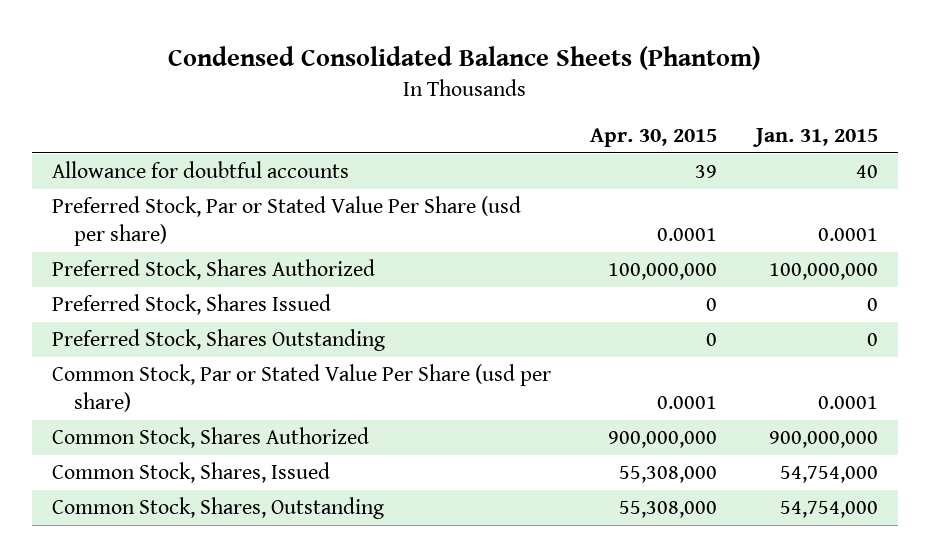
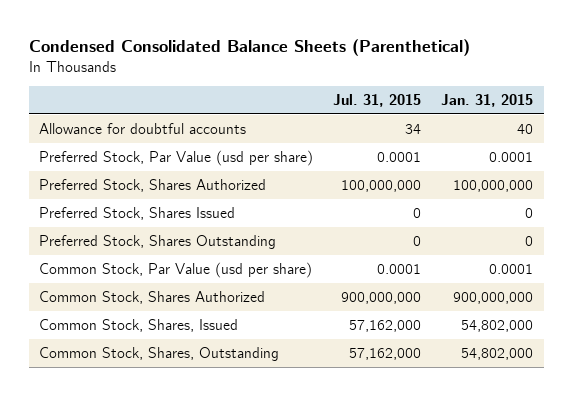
[168,46,762,71] Condensed Consolidated Balance Sheets (Phantom) -> [29,38,471,56] Condensed Consolidated Balance Sheets (Parenthetical)
[590,128,718,148] Apr. 30, 2015 -> none
none -> [333,94,422,108] Jul. 31, 2015
[51,196,521,246] Preferred Stock, Par or Stated Value Per Share (usd per share) -> [39,149,314,166] Preferred Stock, Par Value (usd per share)
[51,364,551,412] Common Stock, Par or Stated Value Per Share (usd per share) -> [39,261,313,278] Common Stock, Par Value (usd per share)
[780,466,879,484] 54,754,000 -> [461,319,534,332] 54,802,000
[780,501,879,519] 54,754,000 -> [461,347,534,360] 54,802,000

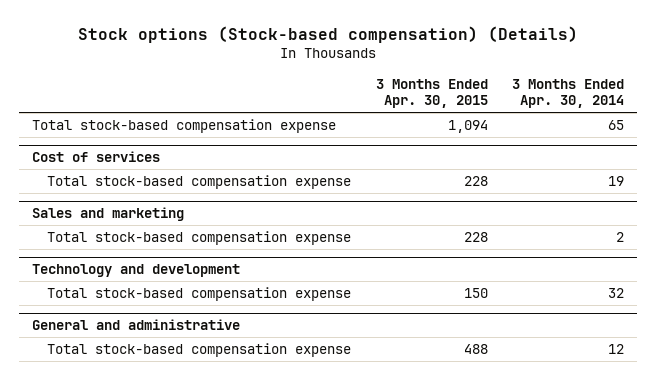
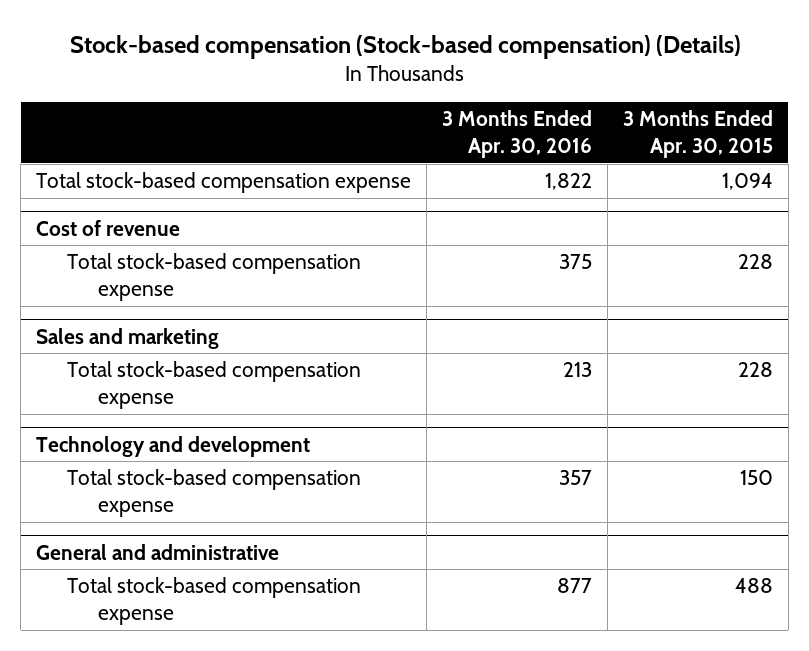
[77,26,578,44] Stock options (Stock-based compensation) (Details) -> [69,35,741,60] Stock-based compensation (Stock-based compensation) (Details)
[512,78,625,109] 3 Months Ended Apr. 30, 2014 -> none
none -> [442,110,593,159] 3 Months Ended Apr. 30, 2016
[31,151,160,163] Cost of services -> [36,219,181,236] Cost of revenue

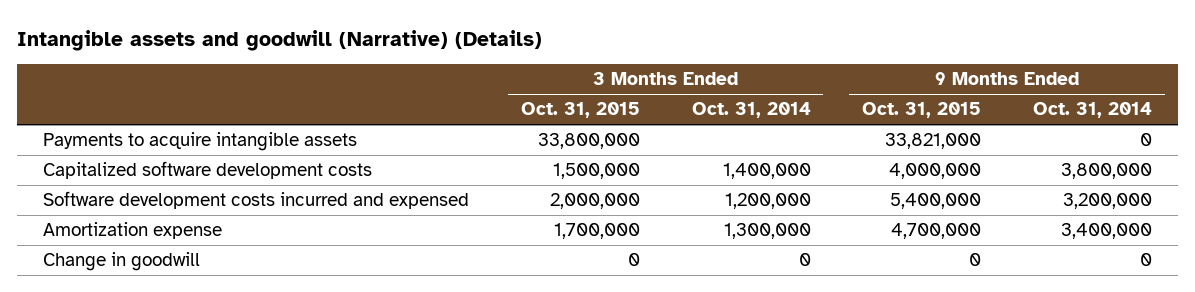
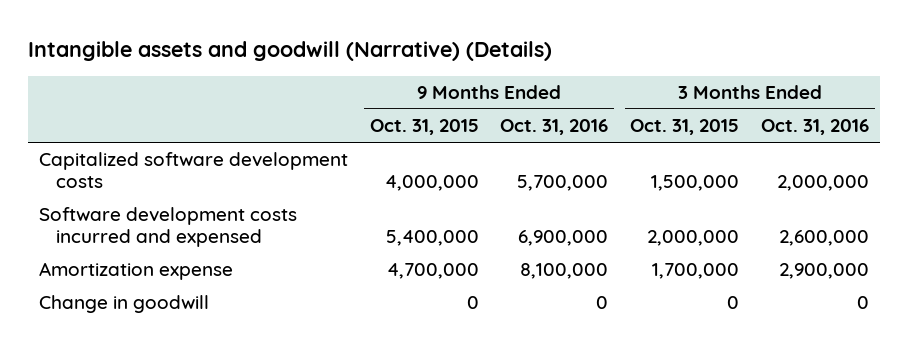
[691,102,811,119] Oct. 31, 2014 -> none
[1033,102,1153,119] Oct. 31, 2014 -> none
none -> [500,119,609,136] Oct. 31, 2016
none -> [761,119,870,136] Oct. 31, 2016
[43,132,358,152] Payments to acquire intangible assets -> none

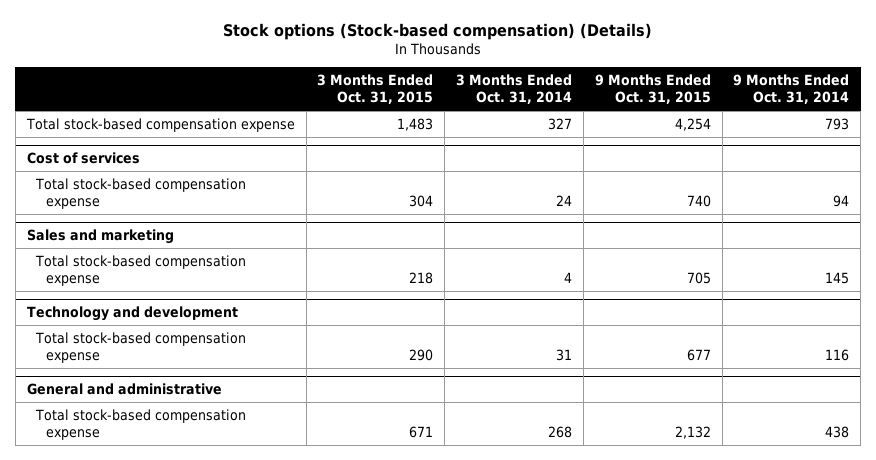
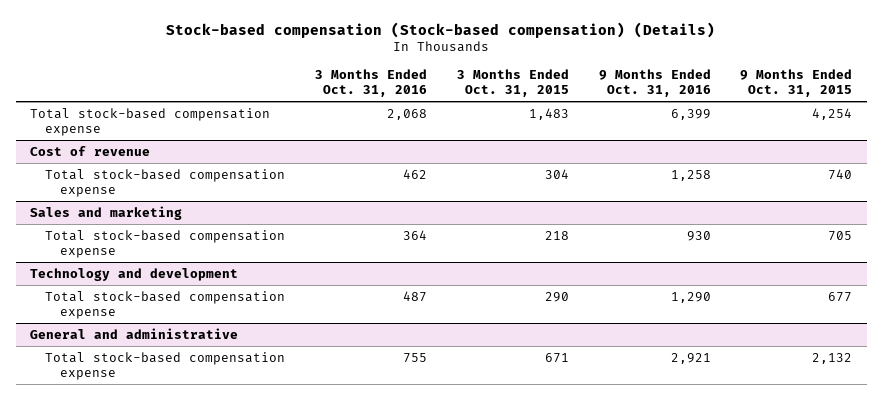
[223,23,653,41] Stock options (Stock-based compensation) (Details) -> [166,21,716,38] Stock-based compensation (Stock-based compensation) (Details)
[456,73,573,105] 3 Months Ended Oct. 31, 2014 -> none
[733,73,850,105] 9 Months Ended Oct. 31, 2014 -> none
none -> [315,69,428,98] 3 Months Ended Oct. 31, 2016
none -> [598,69,711,98] 9 Months Ended Oct. 31, 2016
[26,152,140,165] Cost of services -> [30,145,151,156] Cost of revenue

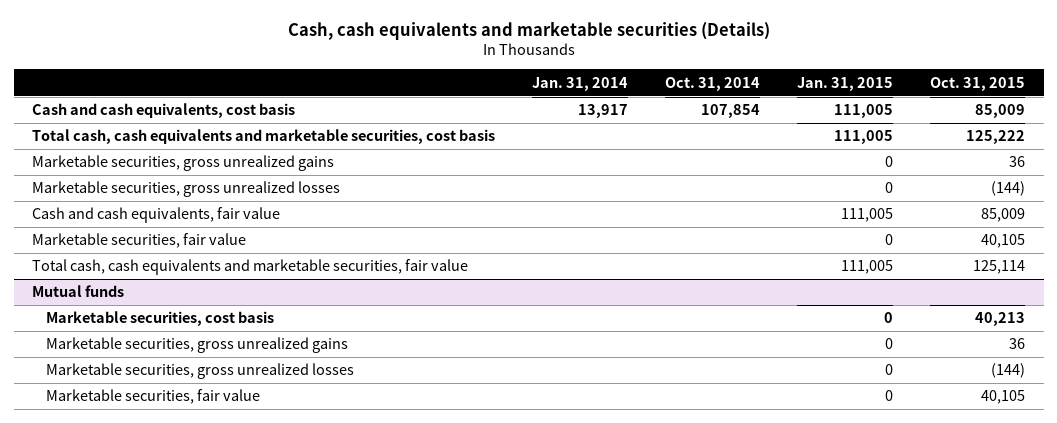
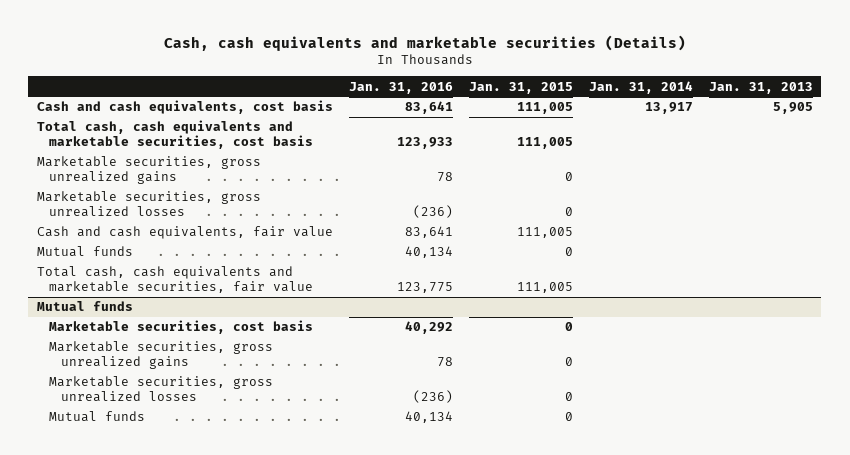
[665,76,761,91] Oct. 31, 2014 -> none
[930,76,1026,91] Oct. 31, 2015 -> none
none -> [348,81,453,94] Jan. 31, 2016
none -> [709,81,814,94] Jan. 31, 2013
[32,233,247,249] Marketable securities, fair value -> [36,246,133,258] Mutual funds
[46,389,261,405] Marketable securities, fair value -> [48,411,145,423] Mutual funds

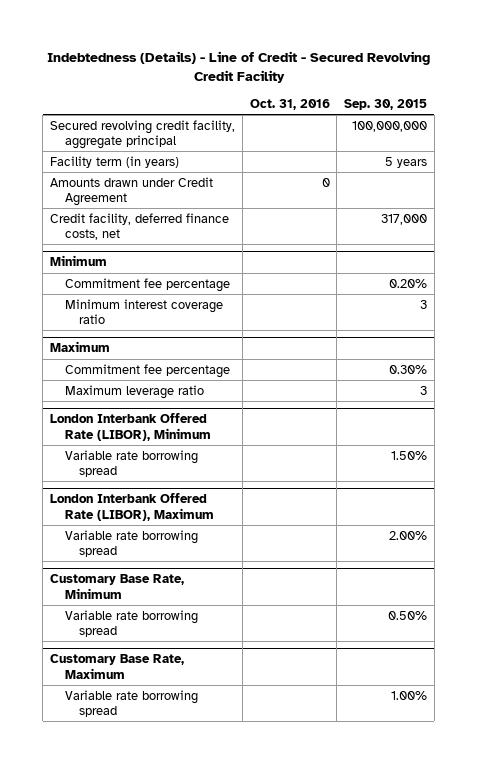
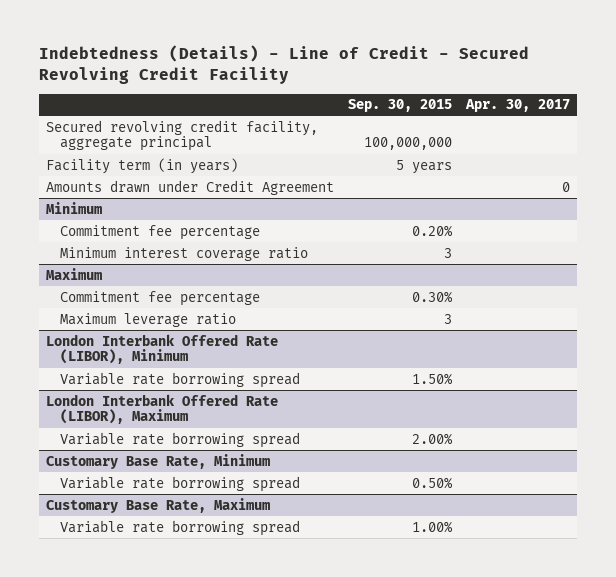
[249,99,330,111] Oct. 31, 2016 -> none
none -> [465,99,571,113] Apr. 30, 2017
[49,212,229,240] Credit facility, deferred finance costs, net -> none

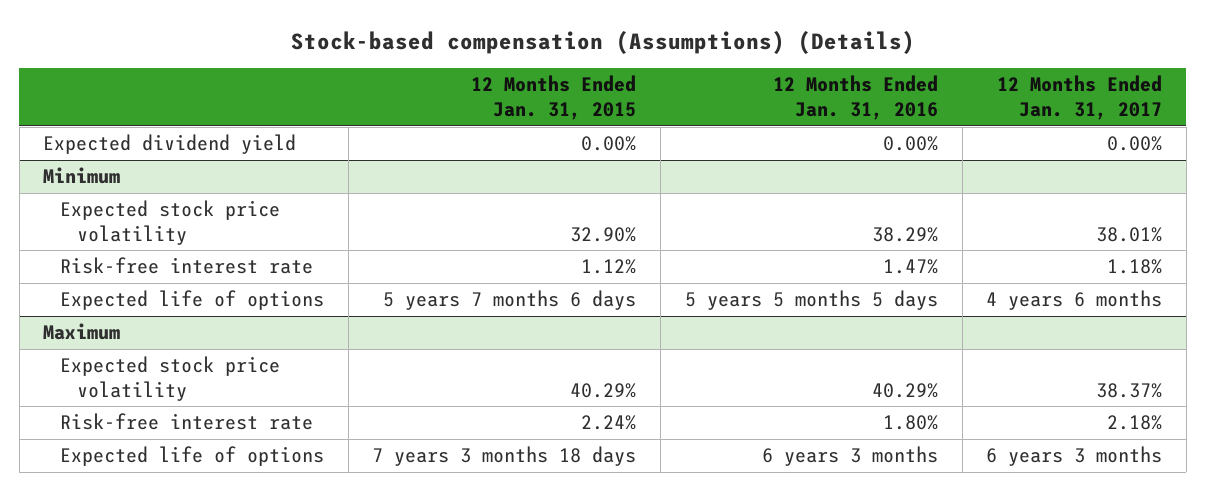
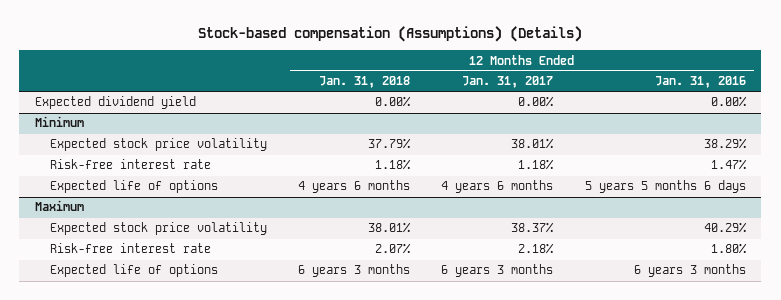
[471,75,637,121] 12 Months Ended Jan. 31, 2015 -> none
none -> [318,76,410,89] Jan. 31, 2018
[684,290,938,311] 5 years 5 months 5 days -> [584,180,746,194] 5 years 5 months 6 days

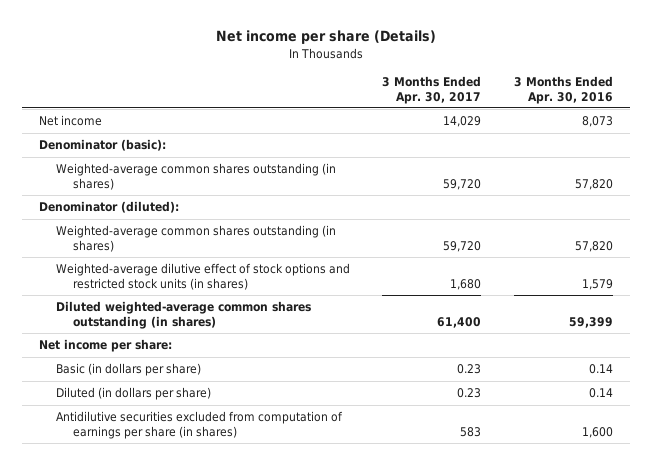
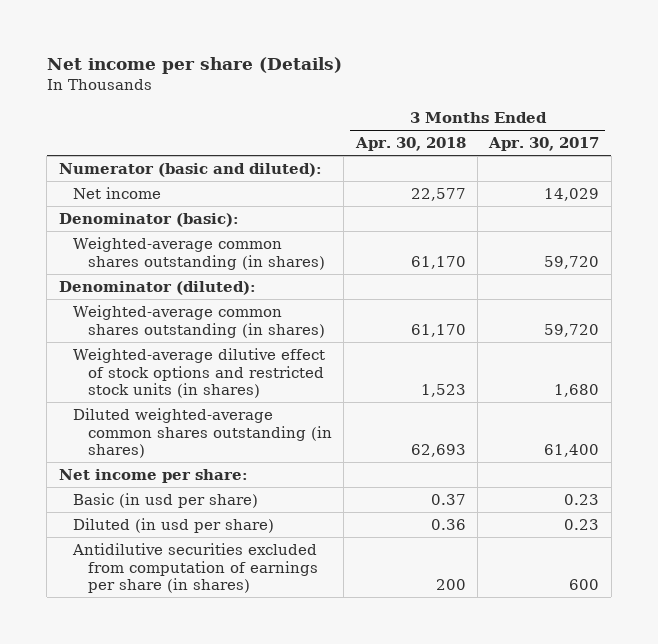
[514,76,614,104] 3 Months Ended Apr. 30, 2016 -> none
none -> [354,137,466,152] Apr. 30, 2018
none -> [58,162,322,177] Numerator (basic and diluted):
[55,363,201,377] Basic (in dollars per share) -> [73,492,259,508] Basic (in usd per share)
[55,387,211,401] Diluted (in dollars per share) -> [73,517,275,533] Diluted (in usd per share)
[460,426,482,437] 583 -> [569,579,600,591] 600

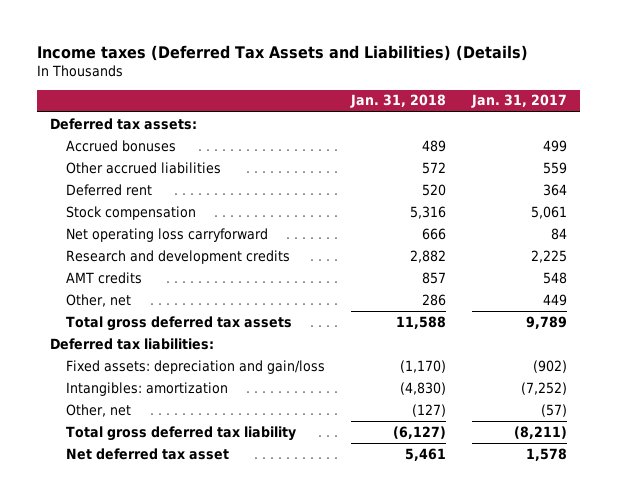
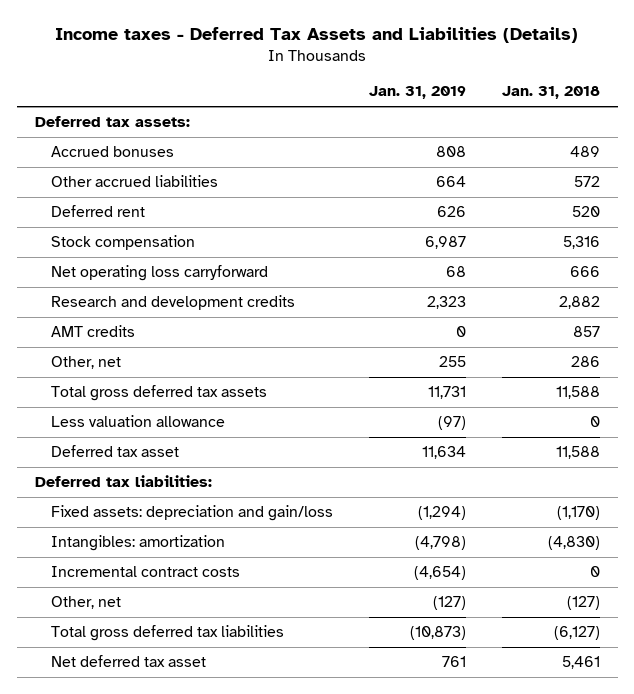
[37,45,529,62] Income taxes (Deferred Tax Assets and Liabilities) (Details) -> [55,27,579,44] Income taxes - Deferred Tax Assets and Liabilities (Details)
[470,94,567,109] Jan. 31, 2017 -> none
none -> [368,86,466,100] Jan. 31, 2019
none -> [50,415,225,428] Less valuation allowance
none -> [50,445,179,458] Deferred tax asset
none -> [50,566,240,578] Incremental contract costs
[66,425,297,441] Total gross deferred tax liability -> [50,625,284,642] Total gross deferred tax liabilities

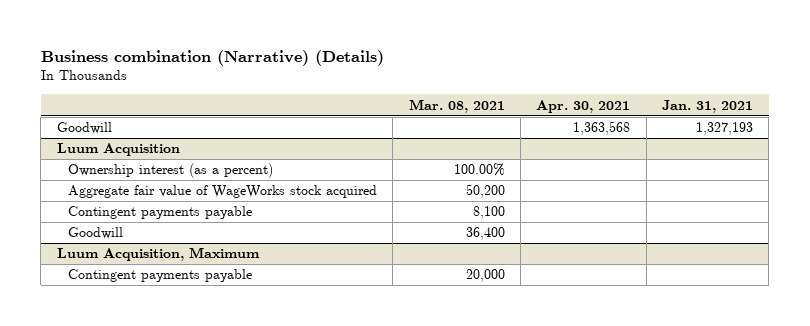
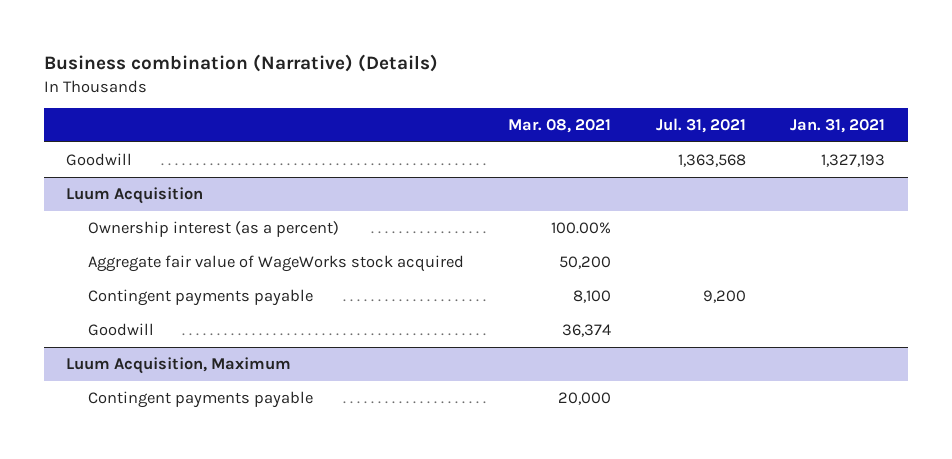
[536,99,631,113] Apr. 30, 2021 -> none
none -> [655,118,746,134] Jul. 31, 2021
[465,227,505,241] 36,400 -> [562,324,612,338] 36,374

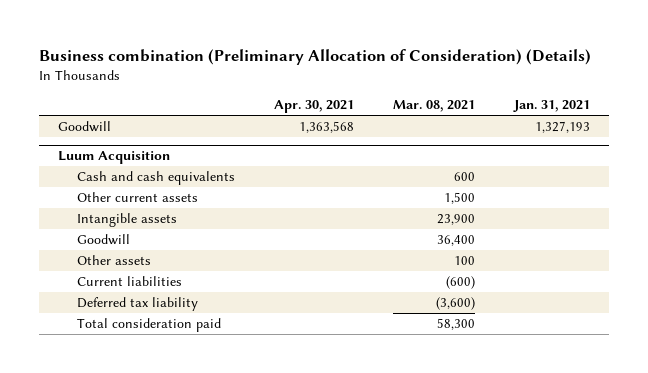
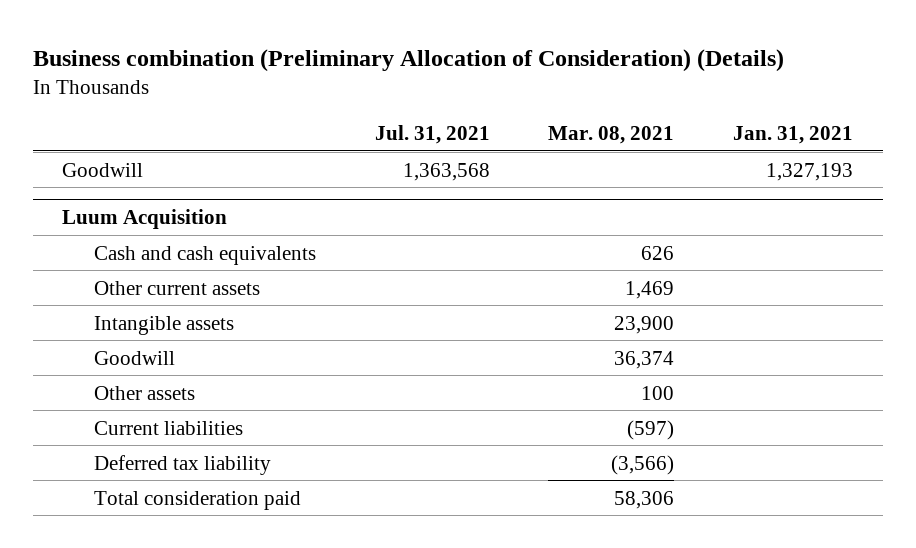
[274,100,355,114] Apr. 30, 2021 -> none
none -> [374,124,490,144] Jul. 31, 2021
[453,171,475,181] 600 -> [641,245,675,260] 626
[443,191,475,204] 1,500 -> [625,280,675,299] 1,469
[436,234,475,246] 36,400 -> [614,350,675,369] 36,374
[445,275,475,289] (600) -> [627,419,675,440] (597)
[435,296,475,310] (3,600) -> [611,454,675,475] (3,566)
[436,317,475,330] 58,300 -> [614,490,675,509] 58,306

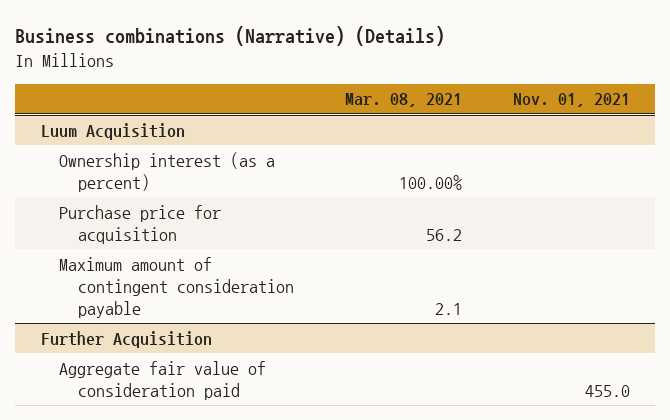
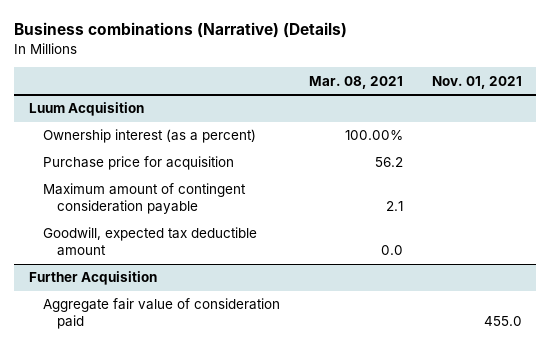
none -> [42,227,257,257] Goodwill, expected tax deductible amount

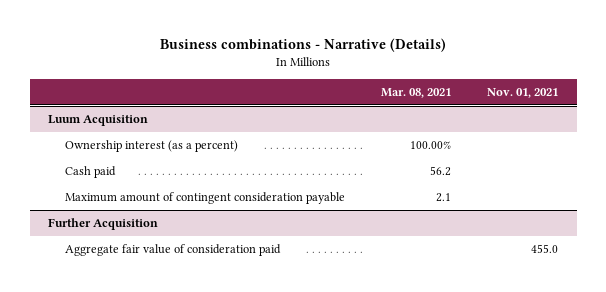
[14,22,348,39] Business combinations (Narrative) (Details) -> [160,38,447,53] Business combinations - Narrative (Details)
[42,156,234,171] Purchase price for acquisition -> [64,165,116,178] Cash paid
[42,227,257,257] Goodwill, expected tax deductible amount -> none

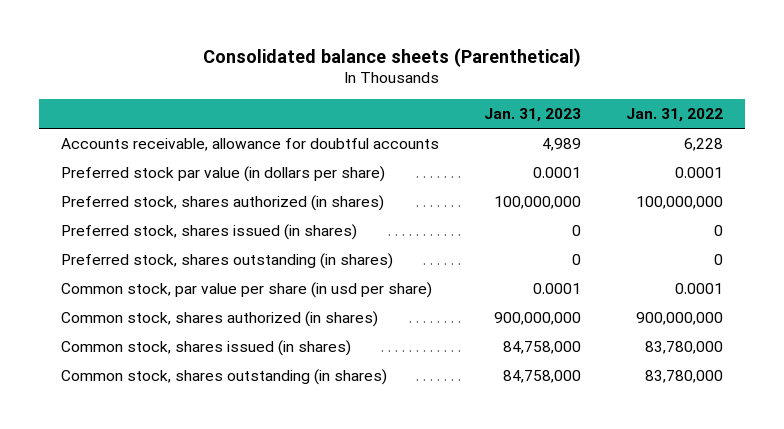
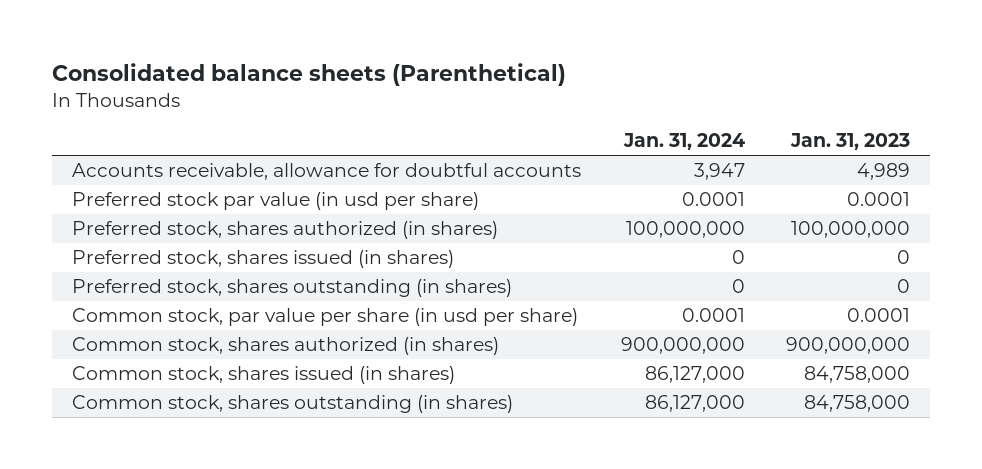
[625,108,723,123] Jan. 31, 2022 -> none
none -> [623,133,746,151] Jan. 31, 2024
[60,166,385,183] Preferred stock par value (in dollars per share) -> [71,192,479,211] Preferred stock par value (in usd per share)

